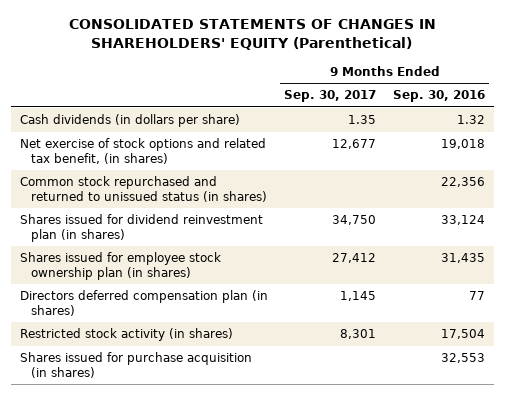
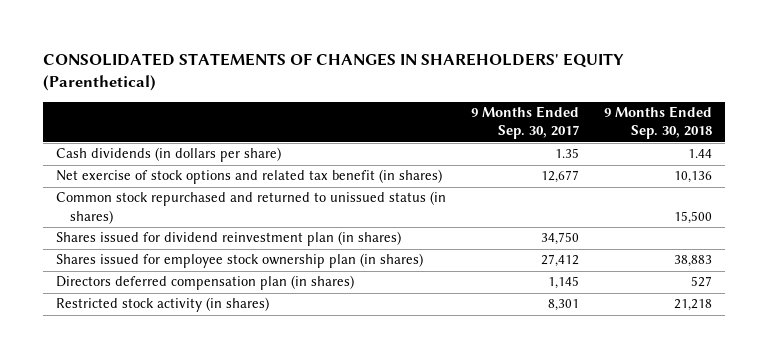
[393,90,486,103] Sep. 30, 2016 -> none
none -> [603,106,712,140] 9 Months Ended Sep. 30, 2018
[19,138,266,164] Net exercise of stock options and related tax benefit, (in shares) -> [55,169,442,185] Net exercise of stock options and related tax benefit (in shares)
[19,352,252,378] Shares issued for purchase acquisition (in shares) -> none

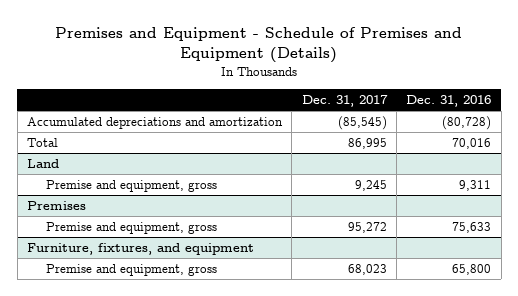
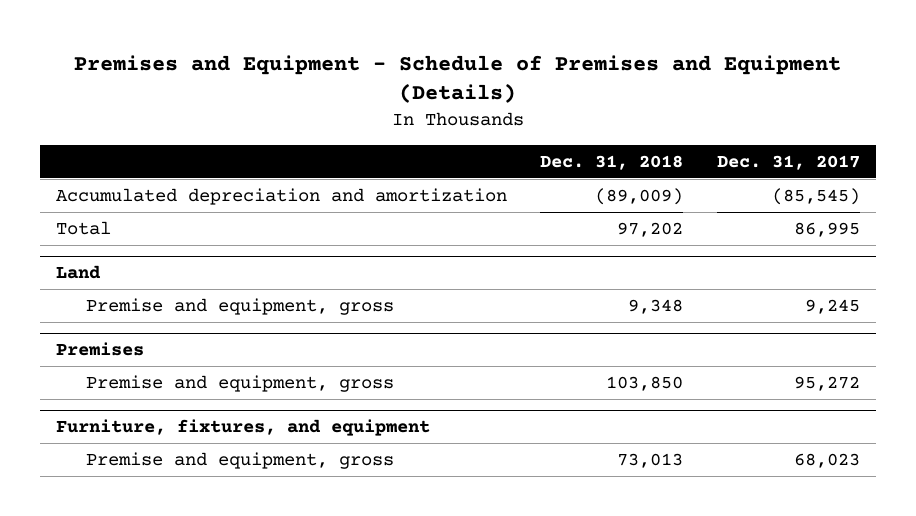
[406,95,492,108] Dec. 31, 2016 -> none
none -> [540,154,684,170] Dec. 31, 2018
[27,117,284,130] Accumulated depreciations and amortization -> [56,188,508,206] Accumulated depreciation and amortization

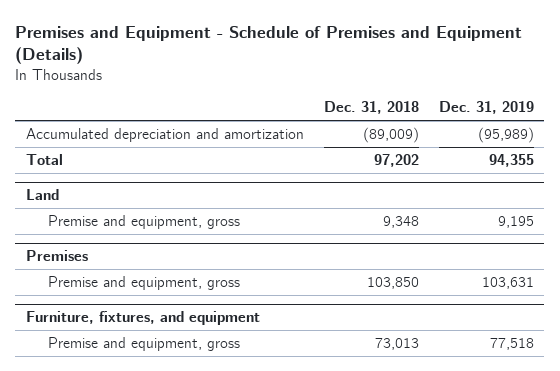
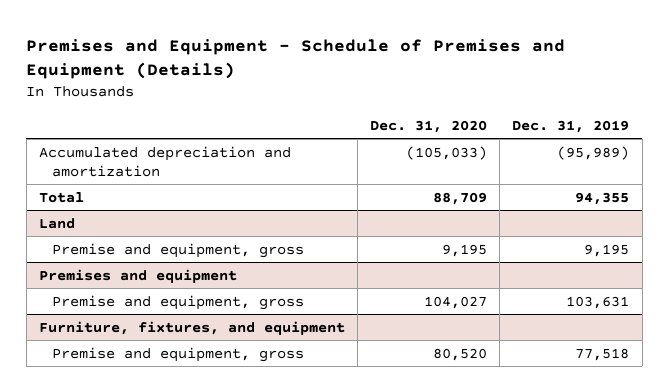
[323,101,419,115] Dec. 31, 2018 -> none
none -> [370,119,488,133] Dec. 31, 2020
[25,250,88,262] Premises -> [39,268,238,283] Premises and equipment

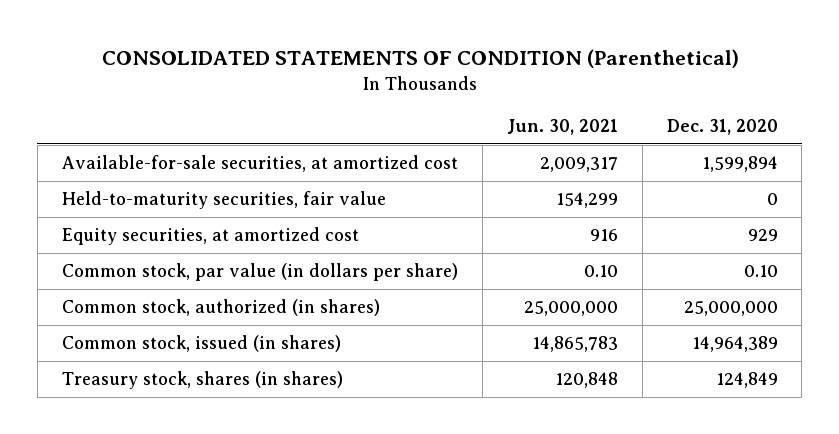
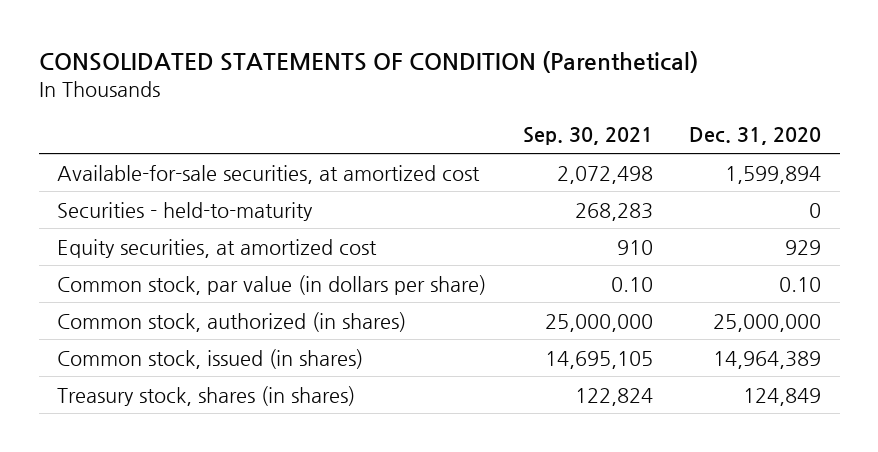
[506,119,618,136] Jun. 30, 2021 -> none
none -> [522,127,653,146] Sep. 30, 2021
[61,191,386,210] Held-to-maturity securities, fair value -> [56,201,313,221] Securities - held-to-maturity

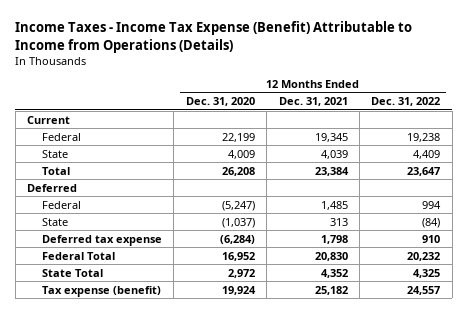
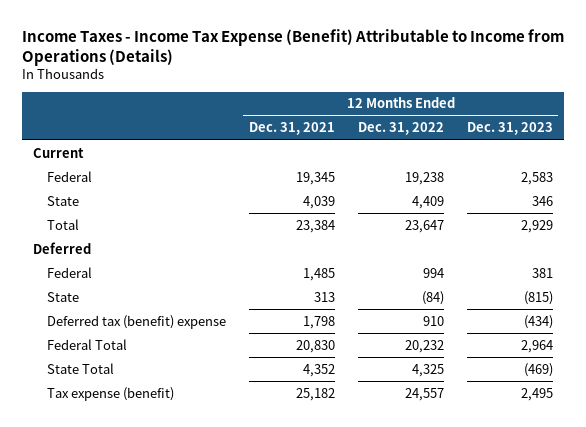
[185,97,255,107] Dec. 31, 2020 -> none
none -> [466,122,553,136] Dec. 31, 2023
[41,234,162,246] Deferred tax expense -> [47,314,227,329] Deferred tax (benefit) expense

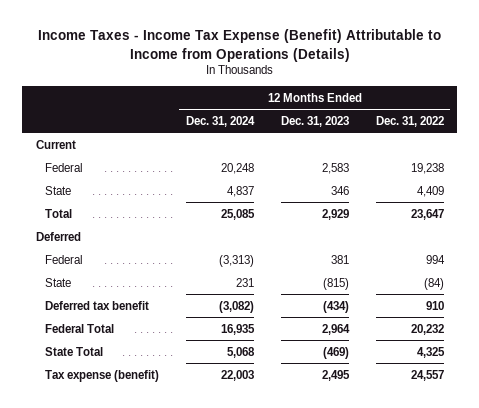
[248,122,335,136] Dec. 31, 2021 -> none
none -> [185,115,255,127] Dec. 31, 2024
[47,314,227,329] Deferred tax (benefit) expense -> [45,300,150,310] Deferred tax benefit

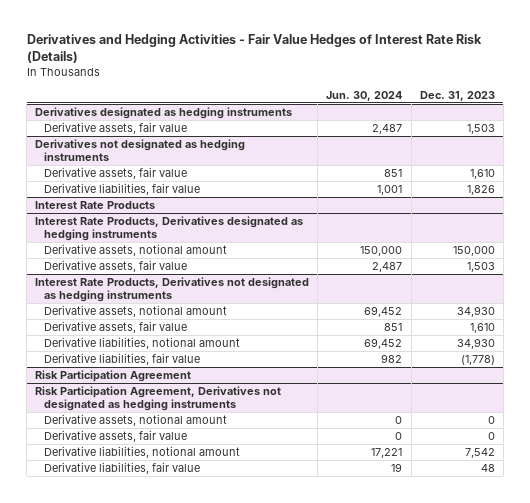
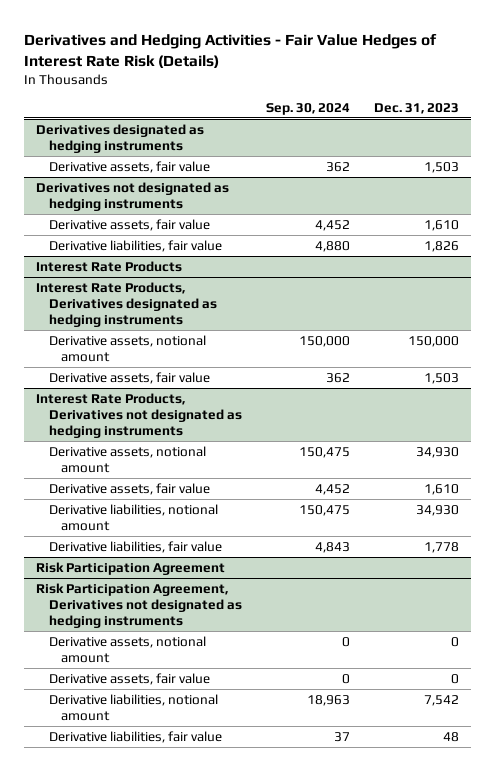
[326,90,403,101] Jun. 30, 2024 -> none
none -> [265,102,350,115] Sep. 30, 2024
[460,355,495,366] (1,778) -> [423,541,459,553] 1,778

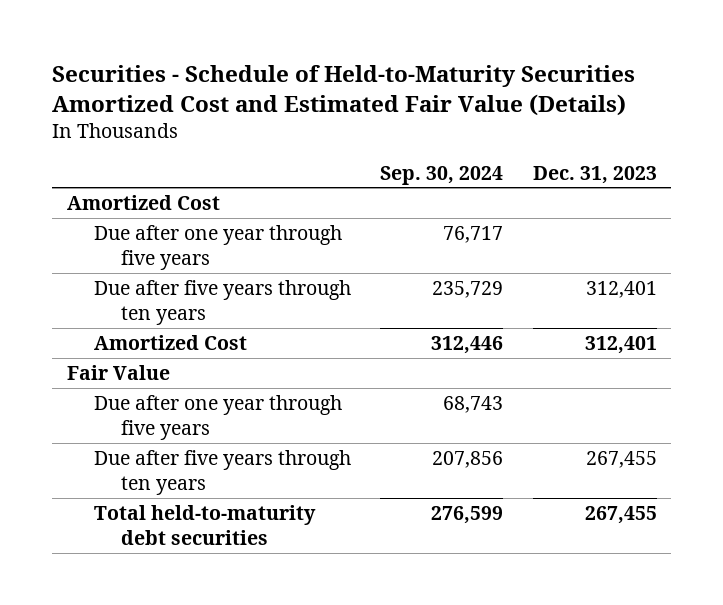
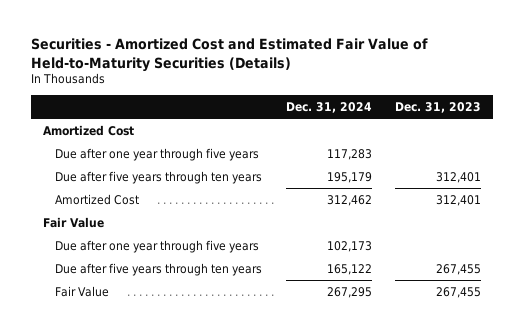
[52,65,636,117] Securities - Schedule of Held-to-Maturity Securities Amortized Cost and Estimated Fair Value (Details) -> [31,38,429,72] Securities - Amortized Cost and Estimated Fair Value of Held-to-Maturity Securities (Details)
[380,165,504,185] Sep. 30, 2024 -> none
none -> [285,101,372,113] Dec. 31, 2024
[93,504,316,545] Total held-to-maturity debt securities -> [55,285,110,297] Fair Value

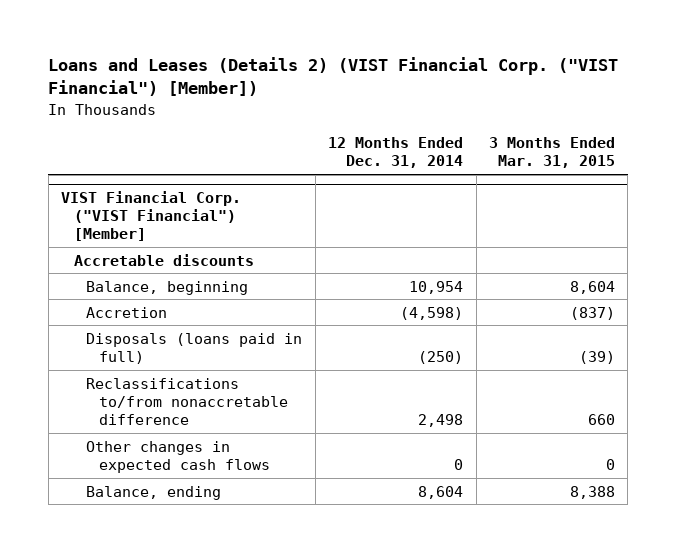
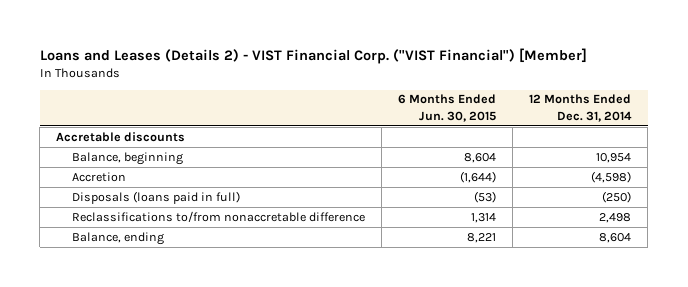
[48,57,619,97] Loans and Leases (Details 2) (VIST Financial Corp. ("VIST Financial") [Member]) -> [39,47,587,64] Loans and Leases (Details 2) - VIST Financial Corp. ("VIST Financial") [Member]
[488,137,615,169] 3 Months Ended Mar. 31, 2015 -> none
none -> [398,94,497,122] 6 Months Ended Jun. 30, 2015
[60,190,241,242] VIST Financial Corp. ("VIST Financial") [Member] -> none
[86,440,271,473] Other changes in expected cash flows -> none

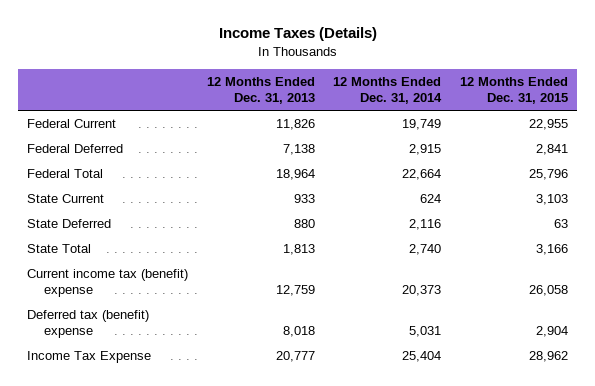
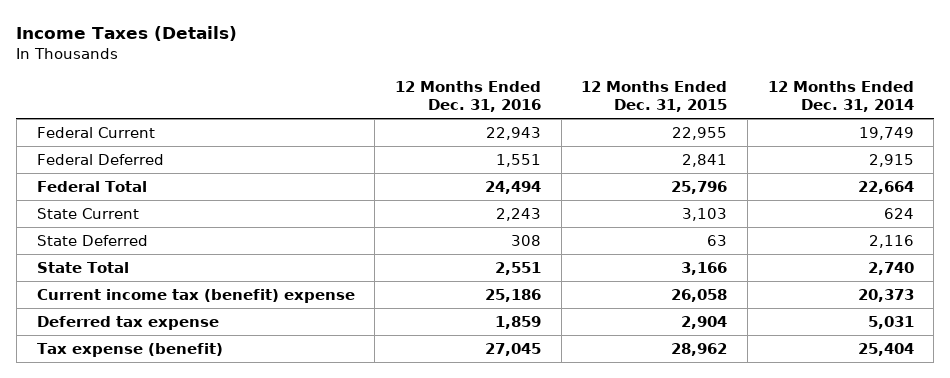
[206,77,315,105] 12 Months Ended Dec. 31, 2013 -> none
none -> [394,81,541,112] 12 Months Ended Dec. 31, 2016
[27,310,150,339] Deferred tax (benefit) expense -> [36,316,219,331] Deferred tax expense
[27,351,152,364] Income Tax Expense -> [36,343,223,358] Tax expense (benefit)

